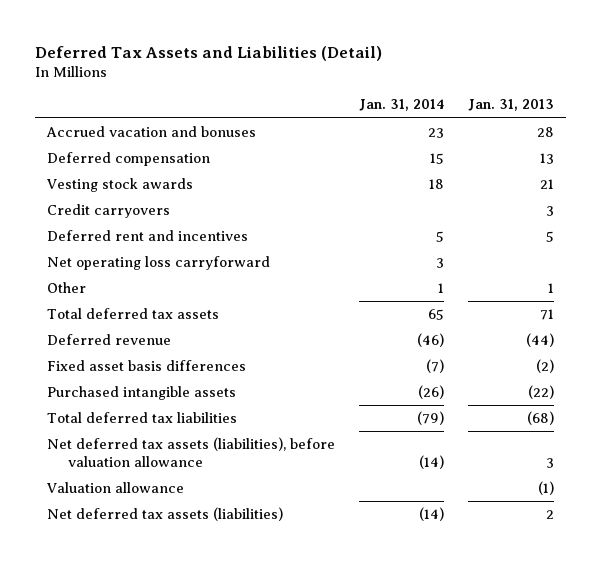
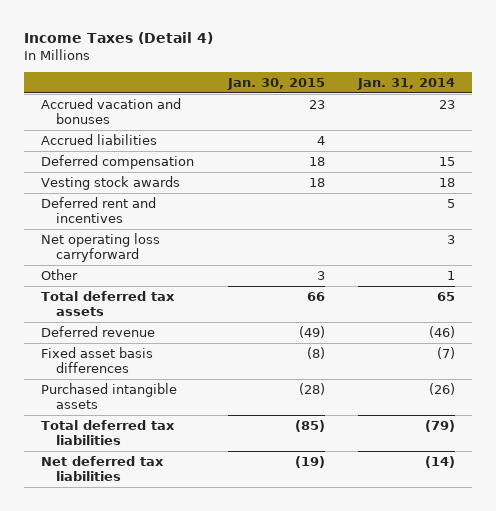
[35,45,383,61] Deferred Tax Assets and Liabilities (Detail) -> [23,32,213,45] Income Taxes (Detail 4)
[468,99,555,112] Jan. 31, 2013 -> none
none -> [226,77,325,90] Jan. 30, 2015
none -> [40,133,157,145] Accrued liabilities
[47,204,171,219] Credit carryovers -> none
[47,437,336,467] Net deferred tax assets (liabilities), before valuation allowance -> none
[46,482,185,494] Valuation allowance -> none
[47,507,284,522] Net deferred tax assets (liabilities) -> [40,455,164,481] Net deferred tax liabilities

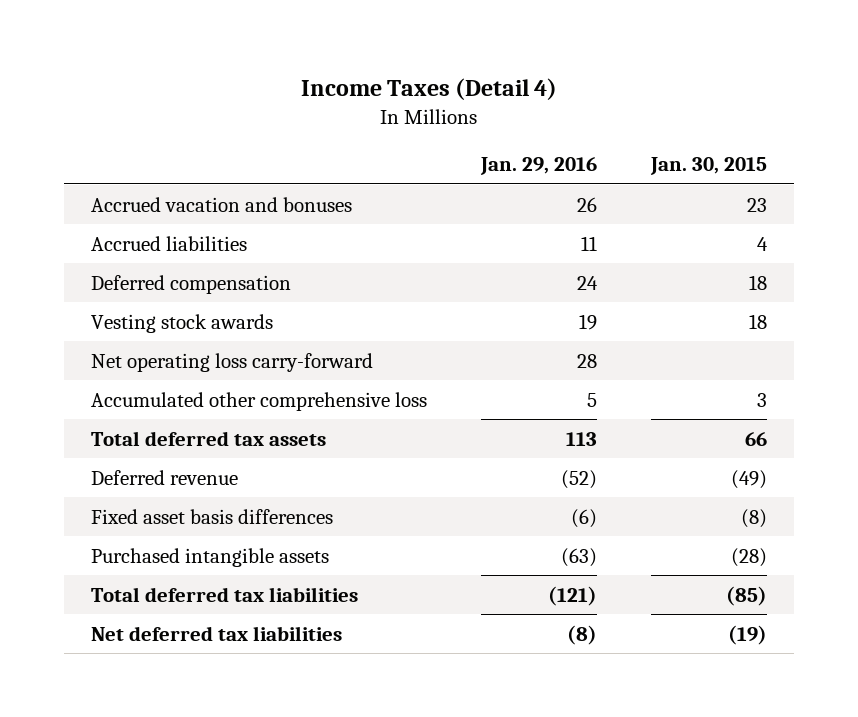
[357,77,456,90] Jan. 31, 2014 -> none
none -> [479,157,597,176] Jan. 29, 2016
[40,196,156,223] Deferred rent and incentives -> none
[40,268,78,280] Other -> none
[40,232,160,262] Net operating loss carryforward -> [90,352,373,372] Net operating loss carry-forward
none -> [90,391,427,411] Accumulated other comprehensive loss

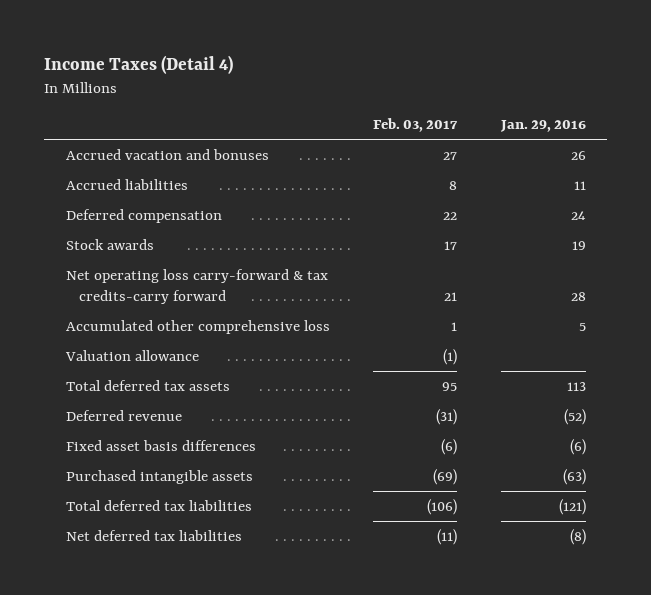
[649,157,767,176] Jan. 30, 2015 -> none
none -> [373,118,459,133] Feb. 03, 2017
[90,313,273,333] Vesting stock awards -> [65,238,154,250] Stock awards
[90,352,373,372] Net operating loss carry-forward -> [65,268,328,305] Net operating loss carry-forward & tax credits-carry forward
none -> [64,349,199,361] Valuation allowance

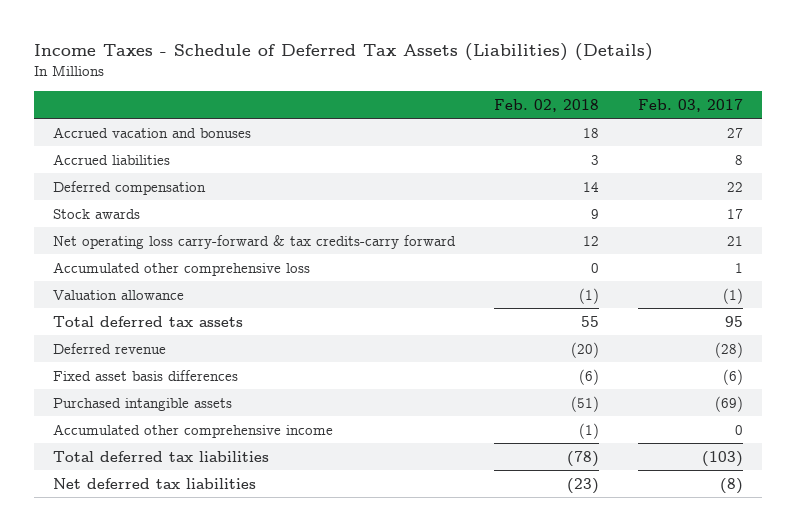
[43,55,233,75] Income Taxes (Detail 4) -> [33,43,653,62] Income Taxes - Schedule of Deferred Tax Assets (Liabilities) (Details)
[499,120,586,133] Jan. 29, 2016 -> none
none -> [493,98,599,112] Feb. 02, 2018
[436,408,458,425] (31) -> [714,341,743,358] (28)
none -> [52,423,333,438] Accumulated other comprehensive income
[427,498,458,515] (106) -> [701,450,743,467] (103)
[437,528,458,545] (11) -> [719,477,743,494] (8)

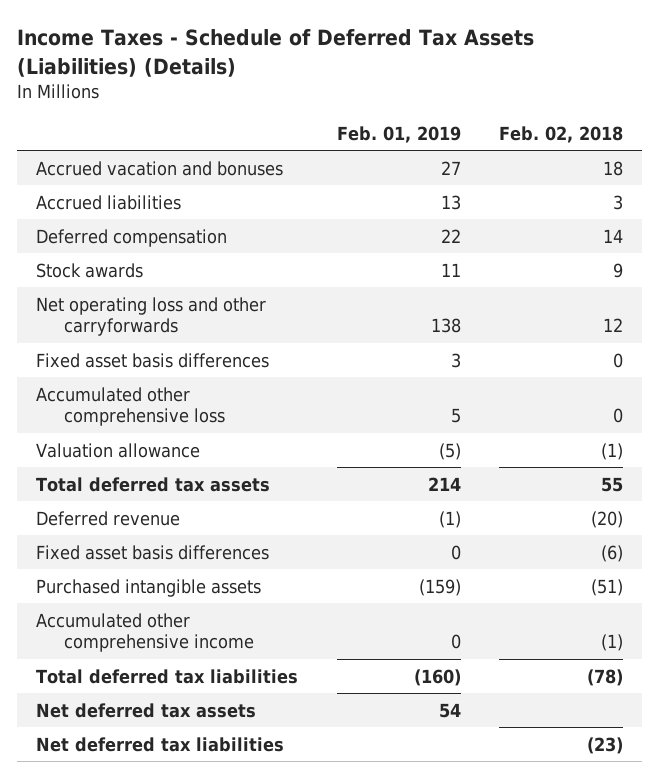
[637,98,743,112] Feb. 03, 2017 -> none
none -> [336,125,461,143] Feb. 01, 2019
[52,234,456,249] Net operating loss carry-forward & tax credits-carry forward -> [36,296,267,337] Net operating loss and other carryforwards
none -> [36,352,270,368] Fixed asset basis differences
none -> [36,702,257,718] Net deferred tax assets

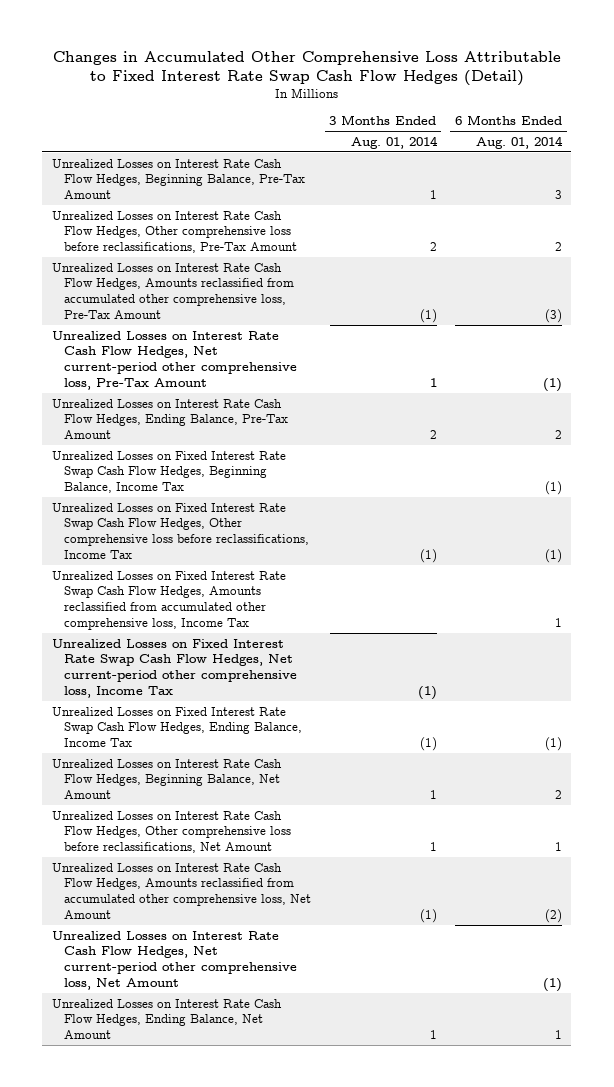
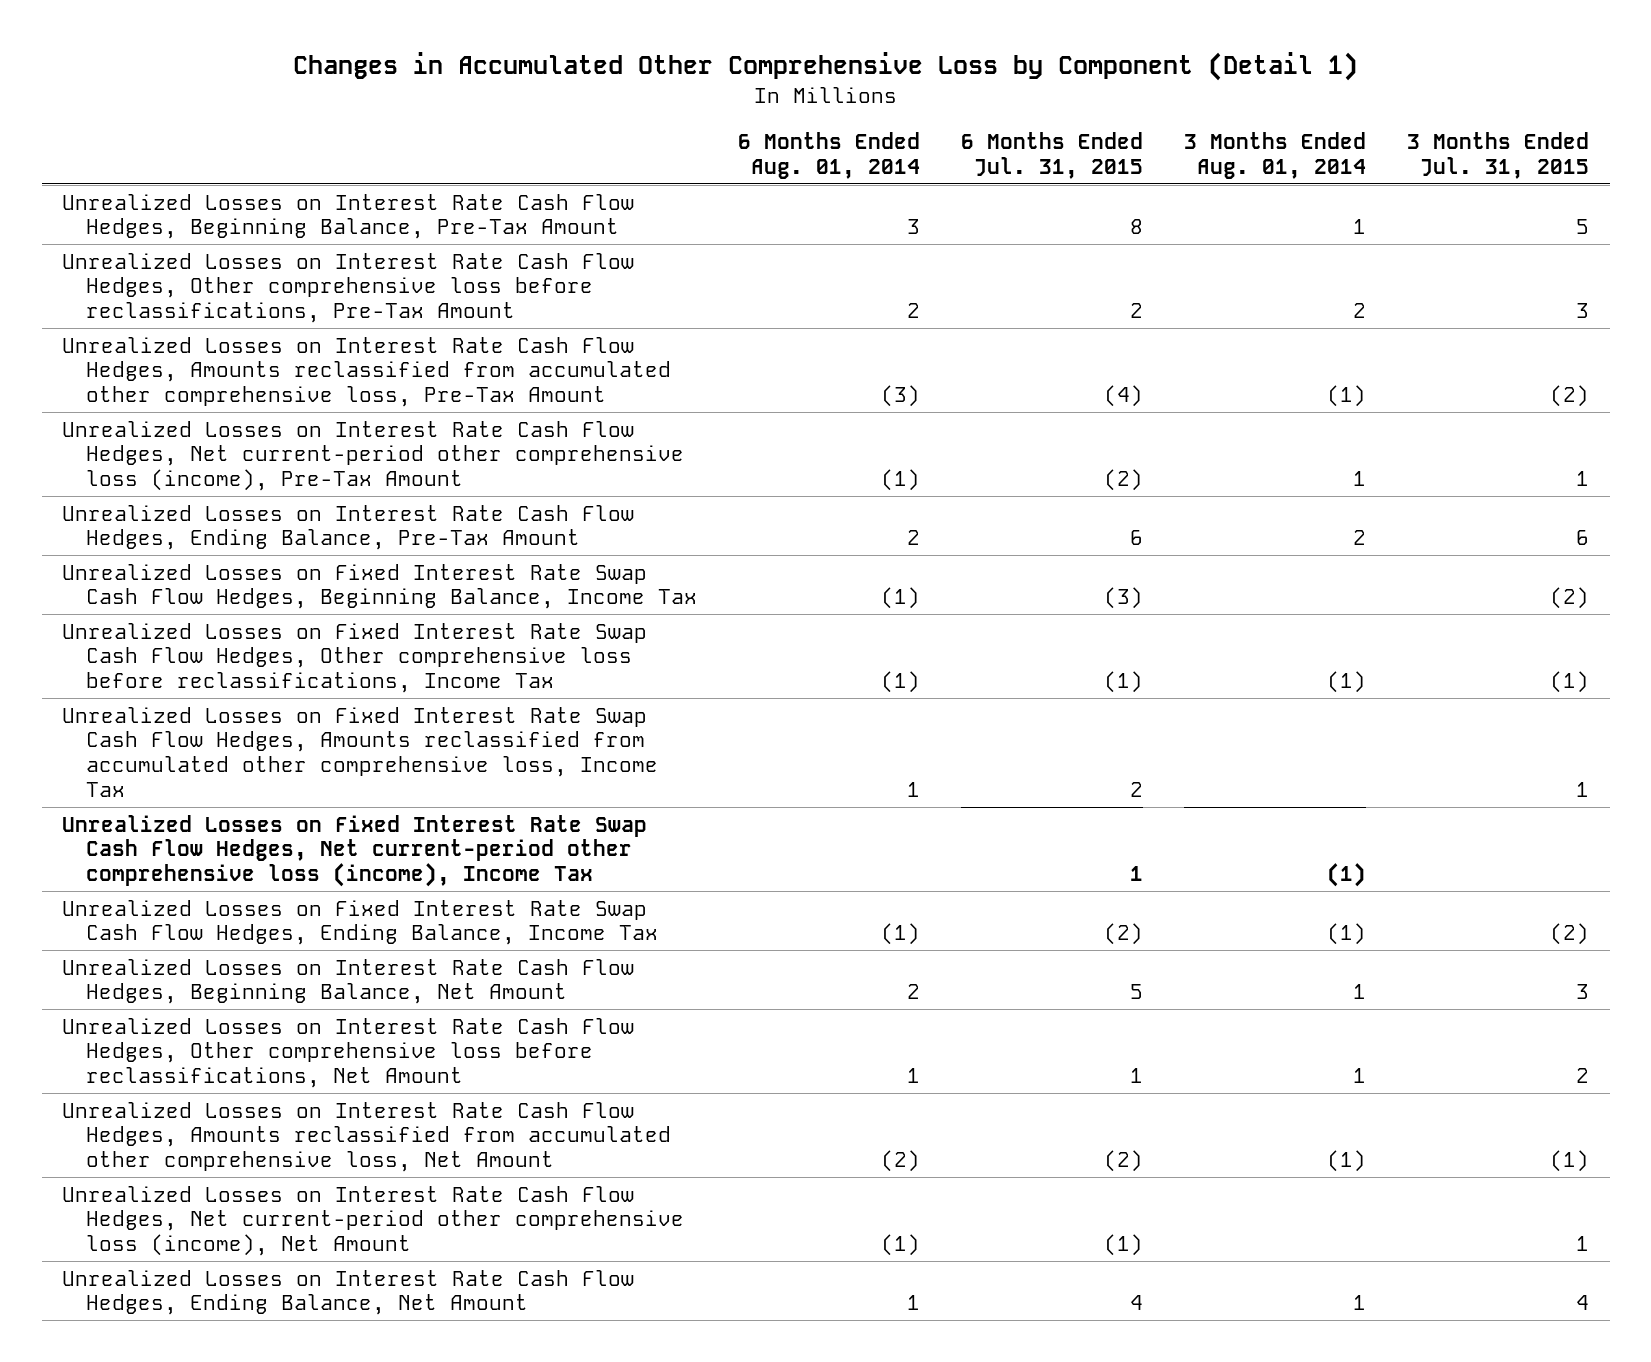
[52,50,561,87] Changes in Accumulated Other Comprehensive Loss Attributable to Fixed Interest Rate Swap Cash Flow Hedges (Detail) -> [292,52,1358,82] Changes in Accumulated Other Comprehensive Loss by Component (Detail 1)
none -> [961,131,1144,179] 6 Months Ended Jul. 31, 2015
none -> [1407,131,1590,179] 3 Months Ended Jul. 31, 2015
[51,330,297,391] Unrealized Losses on Interest Rate Cash Flow Hedges, Net current-period other comprehensive loss, Pre-Tax Amount -> [62,420,685,492] Unrealized Losses on Interest Rate Cash Flow Hedges, Net current-period other comprehensive loss (income), Pre-Tax Amount
[51,638,297,699] Unrealized Losses on Fixed Interest Rate Swap Cash Flow Hedges, Net current-period other comprehensive loss, Income Tax -> [62,814,648,888] Unrealized Losses on Fixed Interest Rate Swap Cash Flow Hedges, Net current-period other comprehensive loss (income), Income Tax
[51,930,297,991] Unrealized Losses on Interest Rate Cash Flow Hedges, Net current-period other comprehensive loss, Net Amount -> [62,1185,685,1257] Unrealized Losses on Interest Rate Cash Flow Hedges, Net current-period other comprehensive loss (income), Net Amount

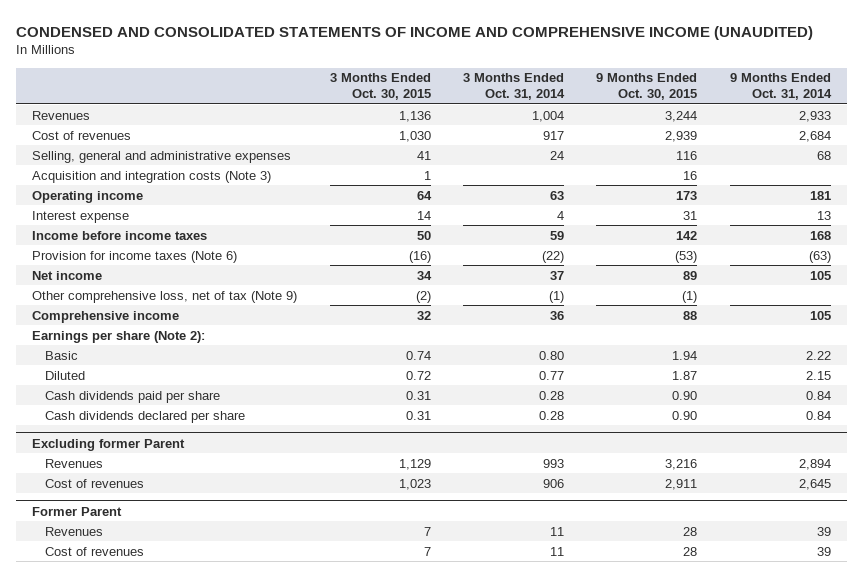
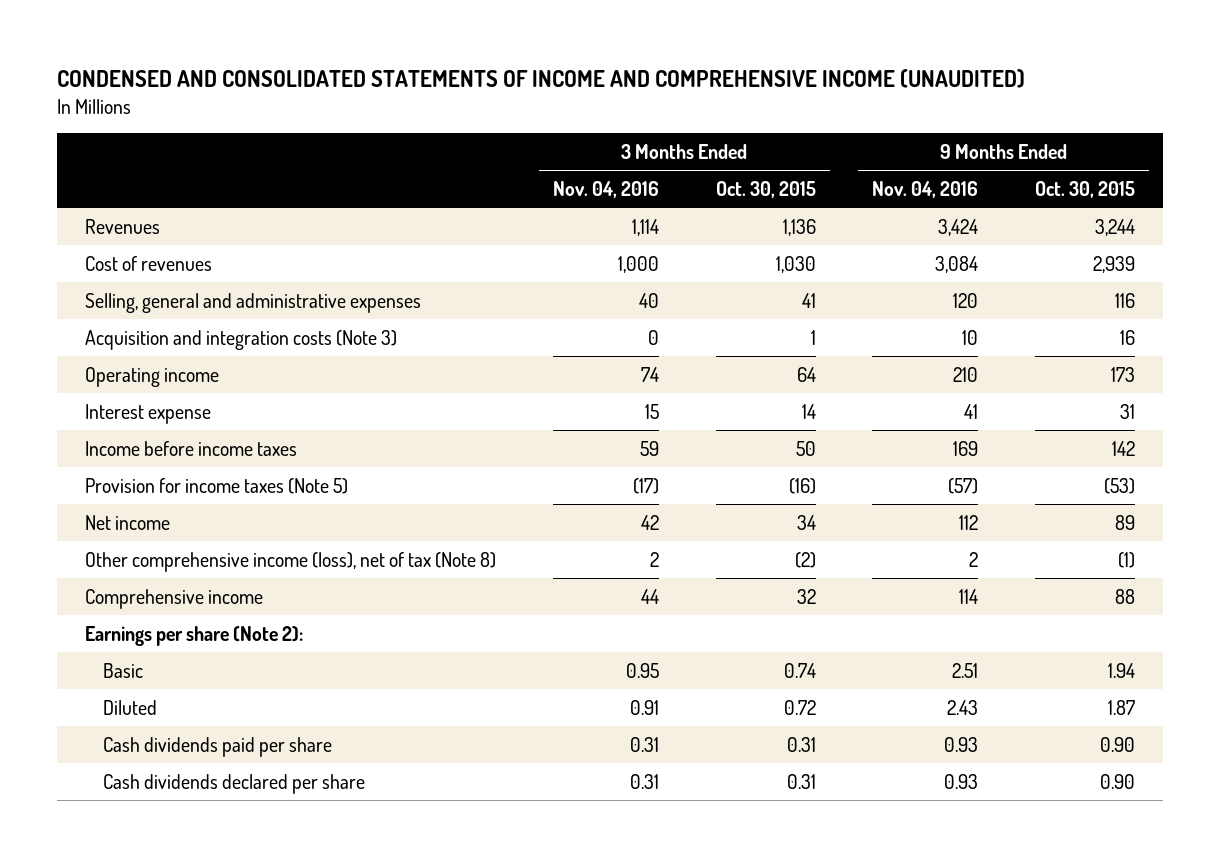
[463,73,566,101] 3 Months Ended Oct. 31, 2014 -> none
[729,73,832,101] 9 Months Ended Oct. 31, 2014 -> none
none -> [553,180,660,198] Nov. 04, 2016
none -> [872,180,979,198] Nov. 04, 2016
[32,250,238,263] Provision for income taxes (Note 6) -> [85,477,349,494] Provision for income taxes (Note 5)
[32,290,298,303] Other comprehensive loss, net of tax (Note 9) -> [85,551,497,572] Other comprehensive income (loss), net of tax (Note 8)
[32,438,186,451] Excluding former Parent -> none
[45,458,104,468] Revenues -> none
[45,478,145,488] Cost of revenues -> none
[32,506,123,516] Former Parent -> none
[45,526,104,536] Revenues -> none
[45,546,145,556] Cost of revenues -> none

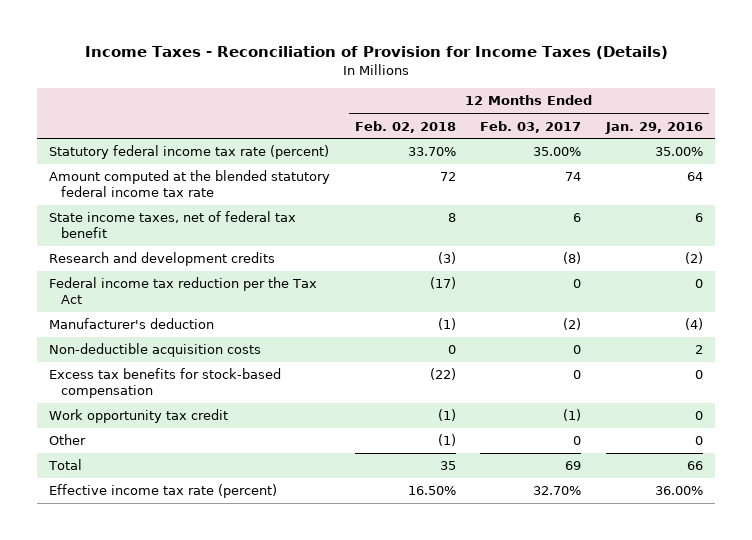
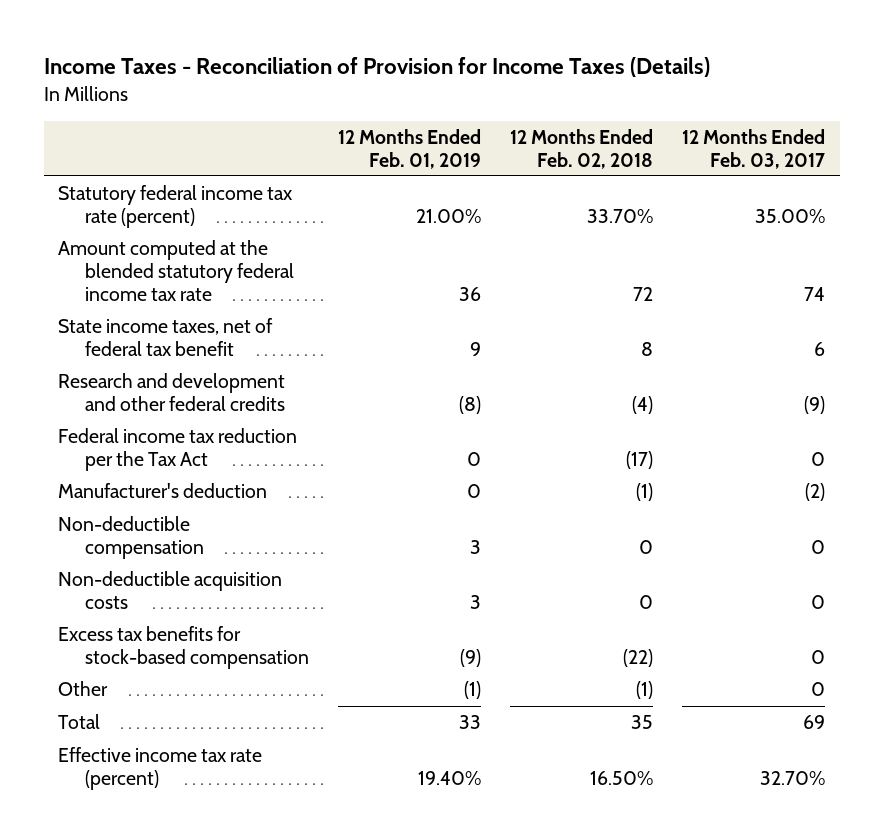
[605,121,704,134] Jan. 29, 2016 -> none
none -> [338,128,482,169] 12 Months Ended Feb. 01, 2019
[49,252,276,267] Research and development credits -> [58,373,286,411] Research and development and other federal credits
[437,252,456,265] (3) -> [632,395,654,414] (4)
[563,252,582,265] (8) -> [804,395,826,414] (9)
none -> [58,516,205,559] Non-deductible compensation
[49,409,229,424] Work opportunity tax credit -> none

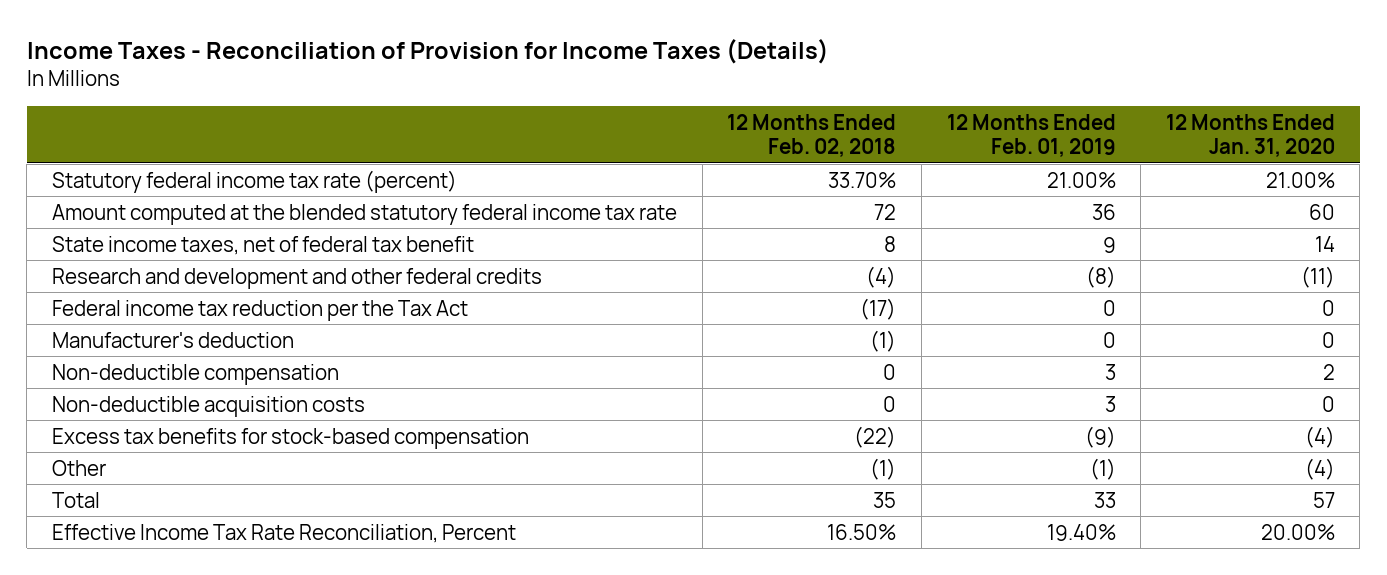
[682,128,826,169] 12 Months Ended Feb. 03, 2017 -> none
none -> [1165,114,1335,157] 12 Months Ended Jan. 31, 2020
[58,747,263,790] Effective income tax rate (percent) -> [52,523,517,543] Effective Income Tax Rate Reconciliation, Percent

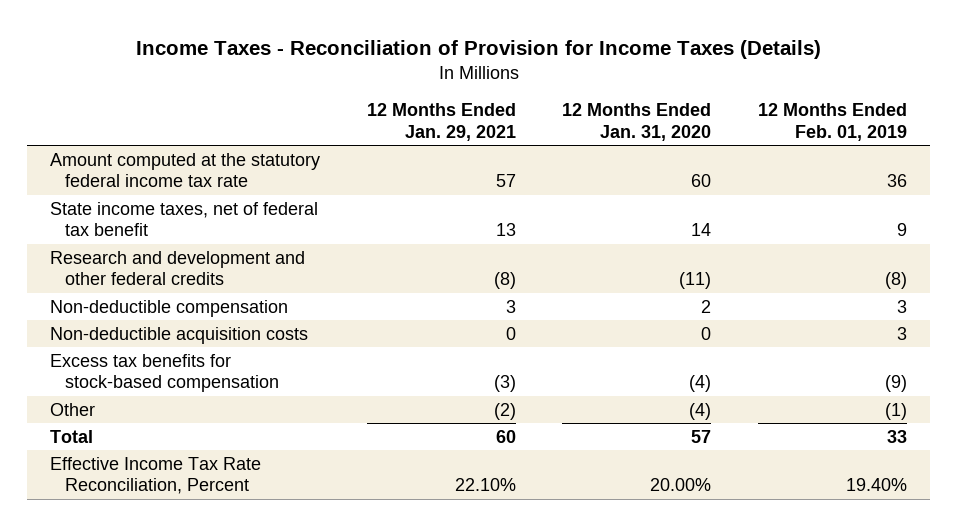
[727,114,897,157] 12 Months Ended Feb. 02, 2018 -> none
none -> [366,103,516,141] 12 Months Ended Jan. 29, 2021
[52,169,458,193] Statutory federal income tax rate (percent) -> none
[52,203,678,225] Amount computed at the blended statutory federal income tax rate -> [50,152,321,188] Amount computed at the statutory federal income tax rate
[52,299,469,321] Federal income tax reduction per the Tax Act -> none
[52,331,295,348] Manufacturer's deduction -> none

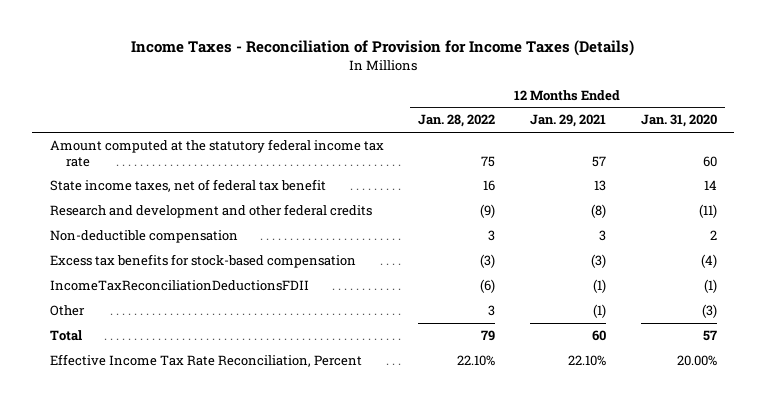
[757,103,907,141] 12 Months Ended Feb. 01, 2019 -> none
none -> [418,114,496,128] Jan. 28, 2022
[50,326,309,344] Non-deductible acquisition costs -> none
none -> [49,280,309,292] IncomeTaxReconciliationDeductionsFDII
[493,402,516,420] (2) -> [592,304,606,319] (1)
[689,402,712,420] (4) -> [701,304,717,319] (3)

